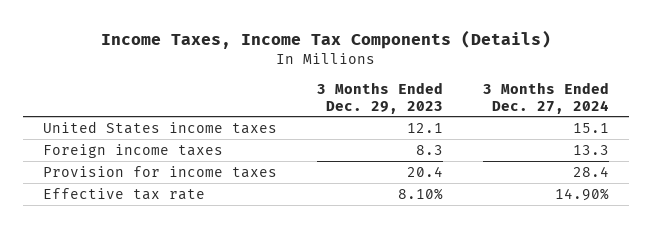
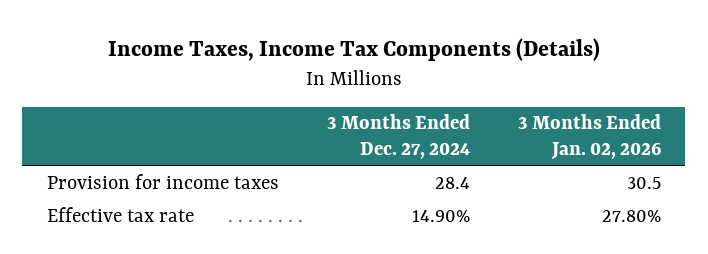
[317,82,444,114] 3 Months Ended Dec. 29, 2023 -> none
none -> [518,114,662,159] 3 Months Ended Jan. 02, 2026
[43,120,278,134] United States income taxes -> none
[43,143,224,158] Foreign income taxes -> none

